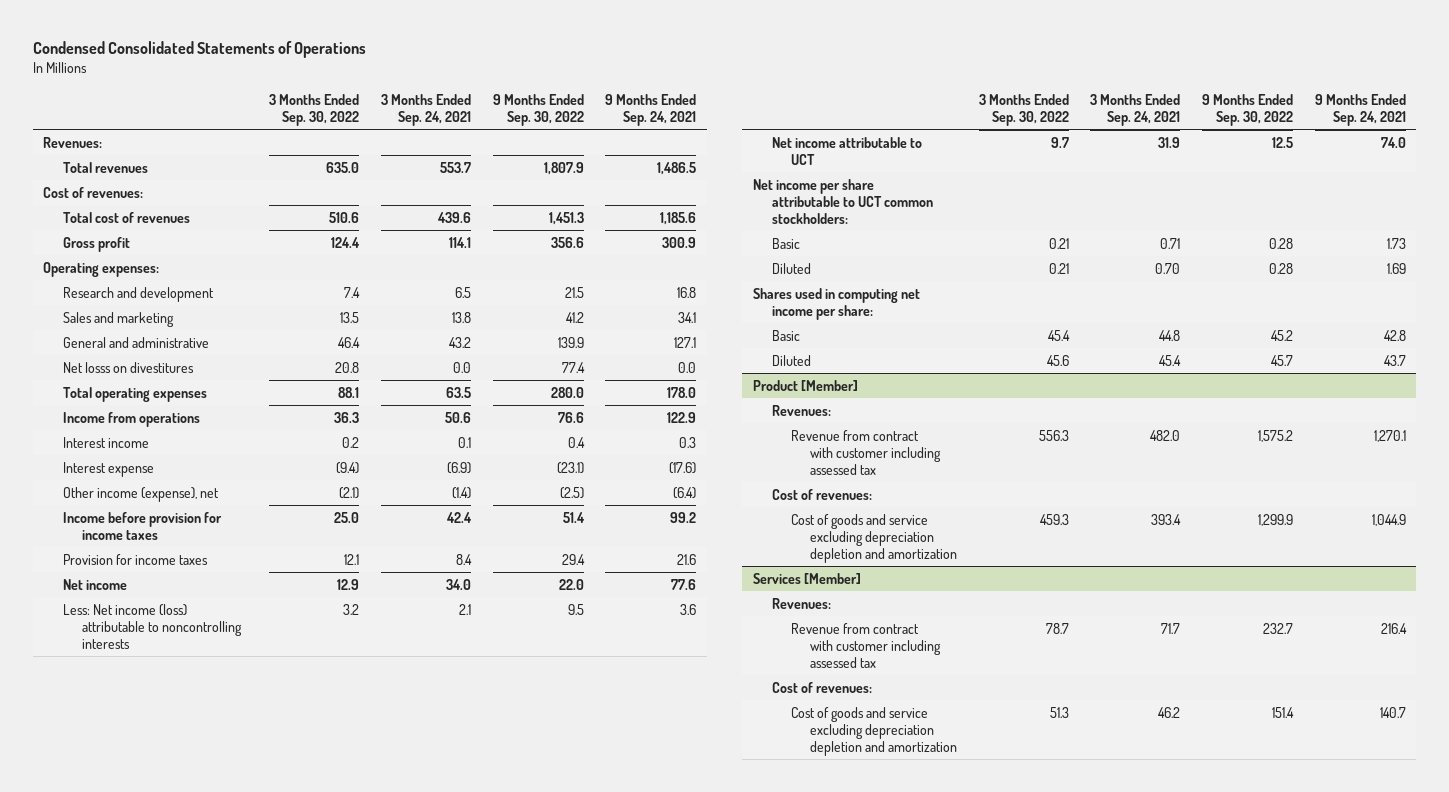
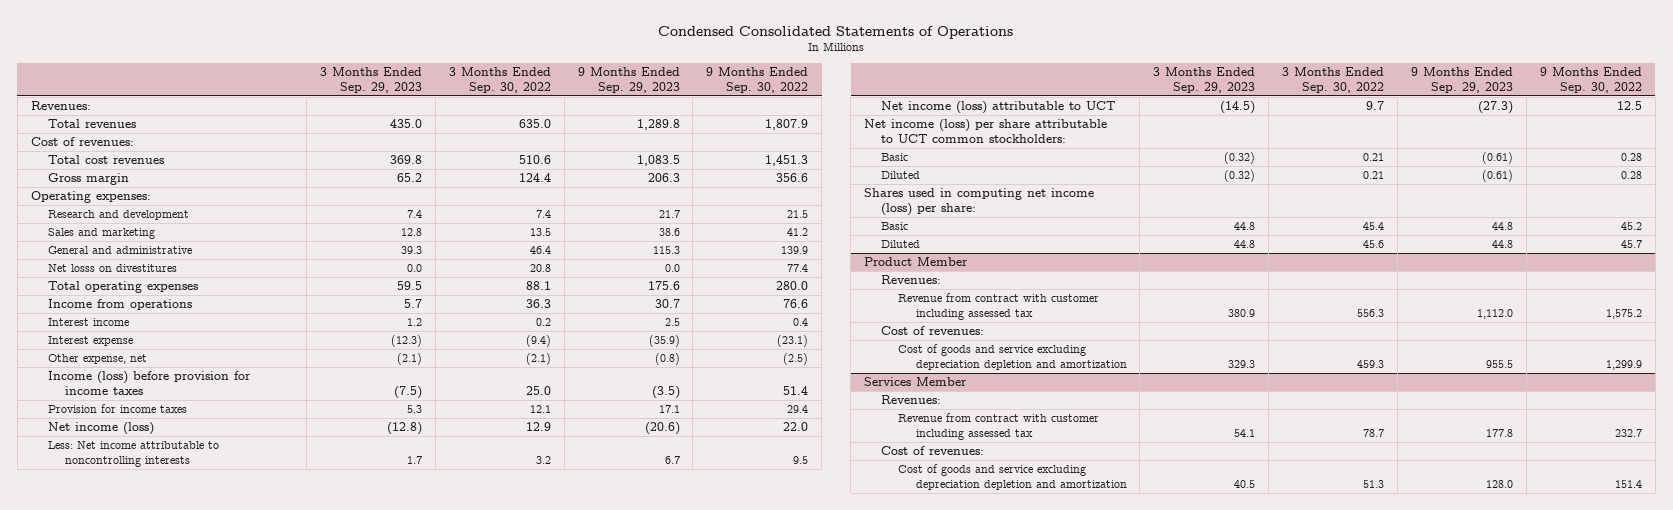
[381,93,472,126] 3 Months Ended Sep. 24, 2021 -> none
[605,93,697,126] 9 Months Ended Sep. 24, 2021 -> none
none -> [319,66,422,93] 3 Months Ended Sep. 29, 2023
none -> [577,66,680,93] 9 Months Ended Sep. 29, 2023
[62,211,190,223] Total cost of revenues -> [47,154,164,164] Total cost revenues
[62,236,130,252] Gross profit -> [47,172,129,185] Gross margin
[62,486,219,502] Other income (expense), net -> [47,353,147,364] Other expense, net
[62,511,222,540] Income before provision for income taxes -> [47,370,251,395] Income (loss) before provision for income taxes
[62,578,127,590] Net income -> [47,421,154,435] Net income (loss)
[62,603,242,649] Less: Net income (loss) attributable to noncontrolling interests -> [47,440,219,467] Less: Net income attributable to noncontrolling interests
[771,136,922,165] Net income attributable to UCT -> [881,100,1116,114] Net income (loss) attributable to UCT
[752,178,933,224] Net income per share attributable to UCT common stockholders: -> [864,118,1108,143] Net income (loss) per share attributable to UCT common stockholders:
[752,287,920,320] Shares used in computing net income per share: -> [864,187,1095,216] Shares used in computing net income (loss) per share:
[752,379,858,391] Product [Member] -> [864,256,969,266] Product Member
[752,572,861,584] Services [Member] -> [864,376,968,386] Services Member

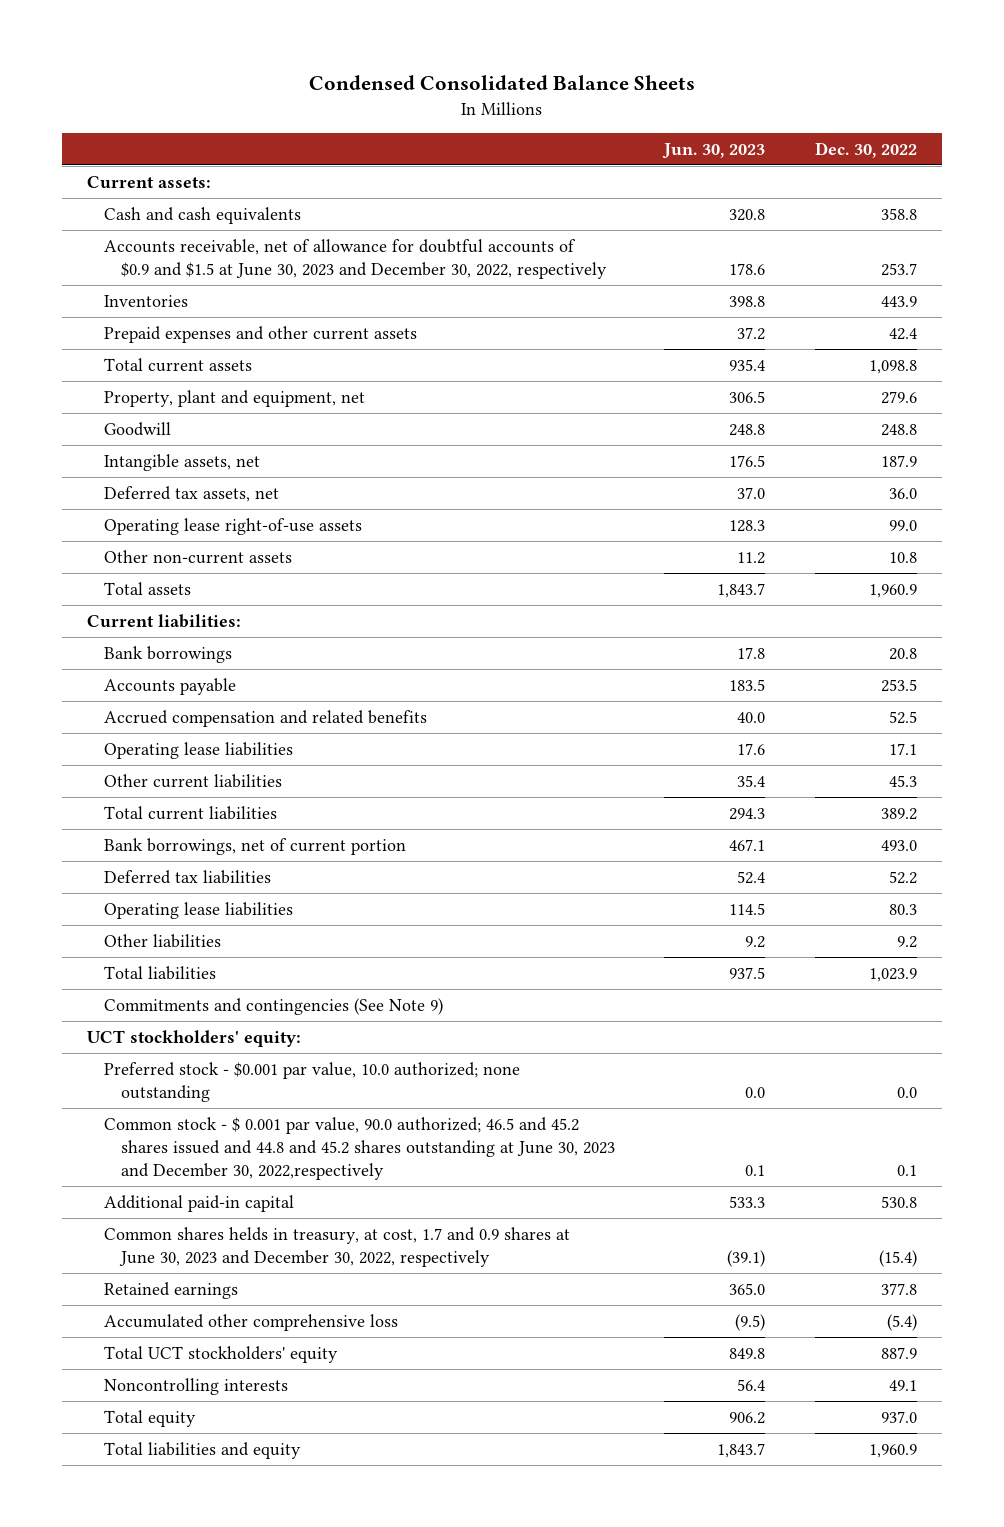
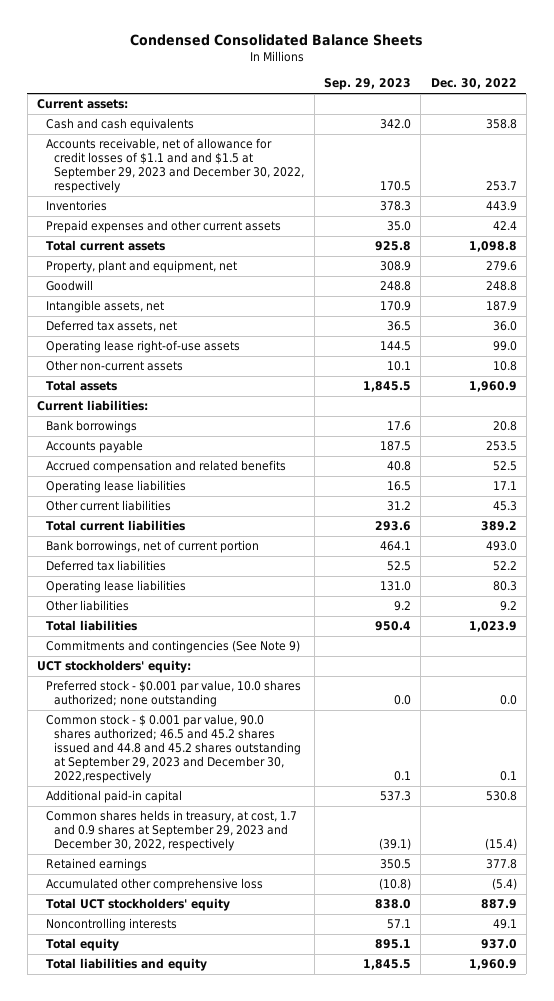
[662,142,766,159] Jun. 30, 2023 -> none
none -> [323,78,411,91] Sep. 29, 2023
[103,238,607,280] Accounts receivable, net of allowance for doubtful accounts of $0.9 and $1.5 at June 30, 2023 and December 30, 2022, respectively -> [45,138,305,194] Accounts receivable, net of allowance for credit losses of $1.1 and and $1.5 at September 29, 2023 and December 30, 2022, respectively
[103,1061,520,1103] Preferred stock - $0.001 par value, 10.0 authorized; none outstanding -> [45,680,301,708] Preferred stock - $0.001 par value, 10.0 shares authorized; none outstanding
[103,1116,615,1181] Common stock - $ 0.001 par value, 90.0 authorized; 46.5 and 45.2 shares issued and 44.8 and 45.2 shares outstanding at June 30, 2023 and December 30, 2022,respectively -> [45,714,302,783] Common stock - $ 0.001 par value, 90.0 shares authorized; 46.5 and 45.2 shares issued and 44.8 and 45.2 shares outstanding at September 29, 2023 and December 30, 2022,respectively
[103,1226,570,1268] Common shares helds in treasury, at cost, 1.7 and 0.9 shares at June 30, 2023 and December 30, 2022, respectively -> [45,810,297,852] Common shares helds in treasury, at cost, 1.7 and 0.9 shares at September 29, 2023 and December 30, 2022, respectively

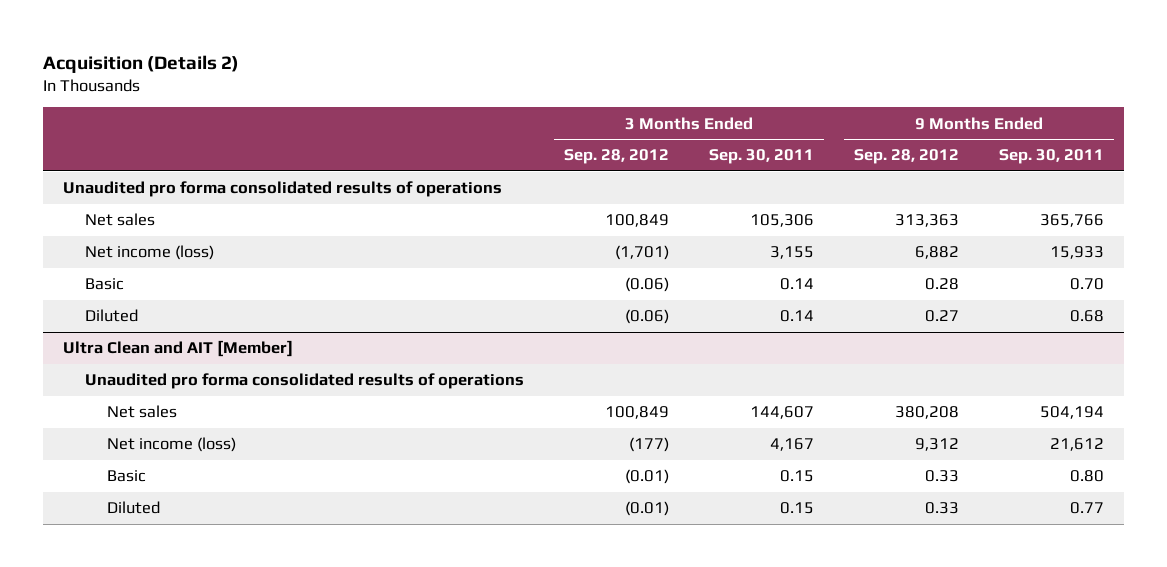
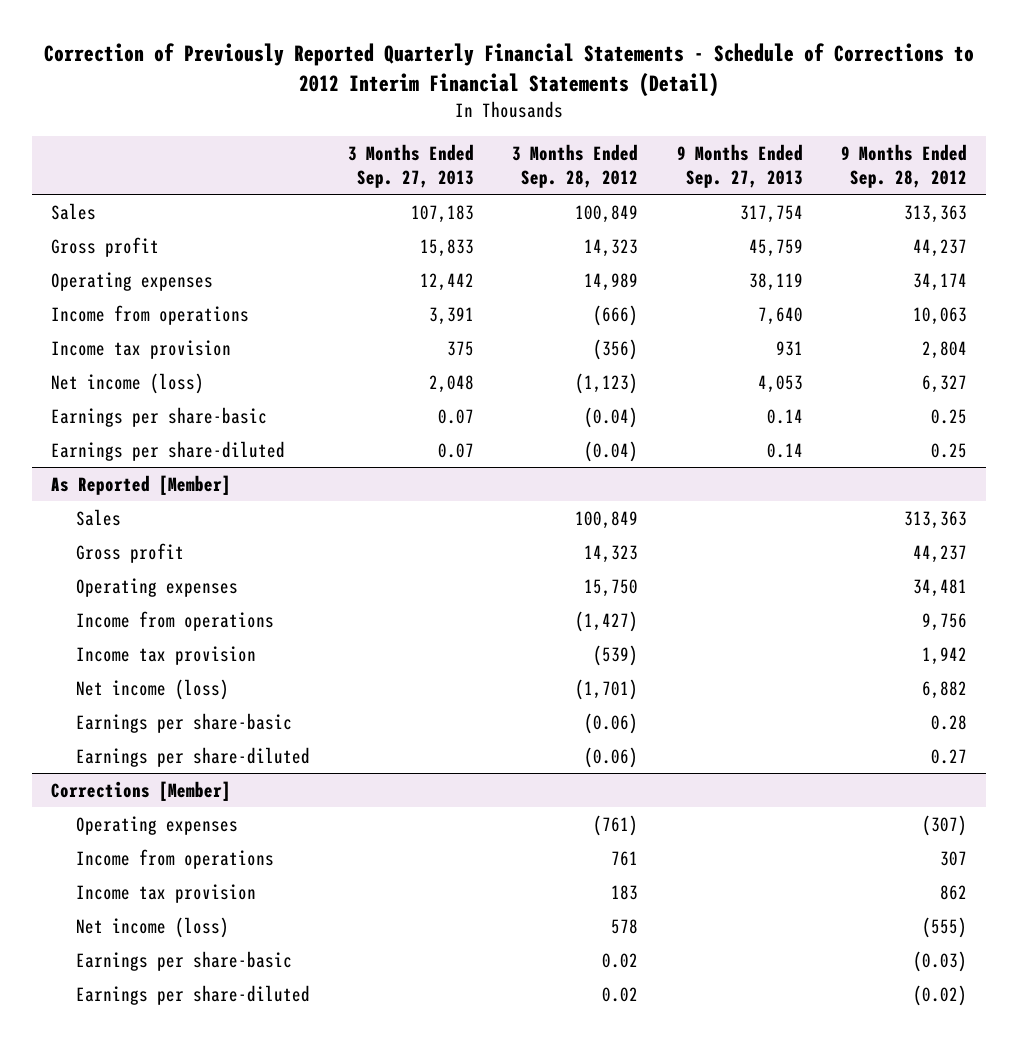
[43,54,240,73] Acquisition (Details 2) -> [43,43,974,98] Correction of Previously Reported Quarterly Financial Statements - Schedule of Corrections to 2012 Interim Financial Statements (Detail)
[709,149,815,165] Sep. 30, 2011 -> none
[998,149,1104,165] Sep. 30, 2011 -> none
none -> [348,143,475,189] 3 Months Ended Sep. 27, 2013
none -> [676,143,803,189] 9 Months Ended Sep. 27, 2013
[63,181,503,198] Unaudited pro forma consolidated results of operations -> none
[85,213,156,227] Net sales -> [50,202,96,220] Sales
none -> [50,236,159,257] Gross profit
none -> [50,271,213,291] Operating expenses
none -> [50,304,249,325] Income from operations
none -> [50,339,231,359] Income tax provision
none -> [50,372,204,394] Net income (loss)
none -> [50,406,267,427] Earnings per share-basic
none -> [50,440,285,461] Earnings per share-diluted
none -> [50,474,231,495] As Reported [Member]
none -> [76,508,122,526] Sales
none -> [76,542,185,563] Gross profit
none -> [76,577,239,597] Operating expenses
none -> [76,610,275,631] Income from operations
none -> [76,645,257,665] Income tax provision
[63,340,294,358] Ultra Clean and AIT [Member] -> none
[85,373,525,390] Unaudited pro forma consolidated results of operations -> none
[107,405,178,419] Net sales -> none
[85,278,125,291] Basic -> [76,712,293,733] Earnings per share-basic
[85,309,139,323] Diluted -> [76,746,311,767] Earnings per share-diluted
none -> [50,780,231,801] Corrections [Member]
none -> [76,815,239,835] Operating expenses
none -> [76,848,275,869] Income from operations
none -> [76,883,257,903] Income tax provision
[629,437,670,453] (177) -> [611,918,639,934] 578
[914,438,959,452] 9,312 -> [921,916,967,938] (555)
[107,470,147,483] Basic -> [76,950,293,971] Earnings per share-basic
[625,469,670,485] (0.01) -> [602,952,639,968] 0.02
[924,470,959,483] 0.33 -> [912,950,967,972] (0.03)
[107,501,161,515] Diluted -> [76,984,311,1005] Earnings per share-diluted
[625,501,670,517] (0.01) -> [602,986,639,1002] 0.02
[924,502,959,515] 0.33 -> [912,984,967,1006] (0.02)

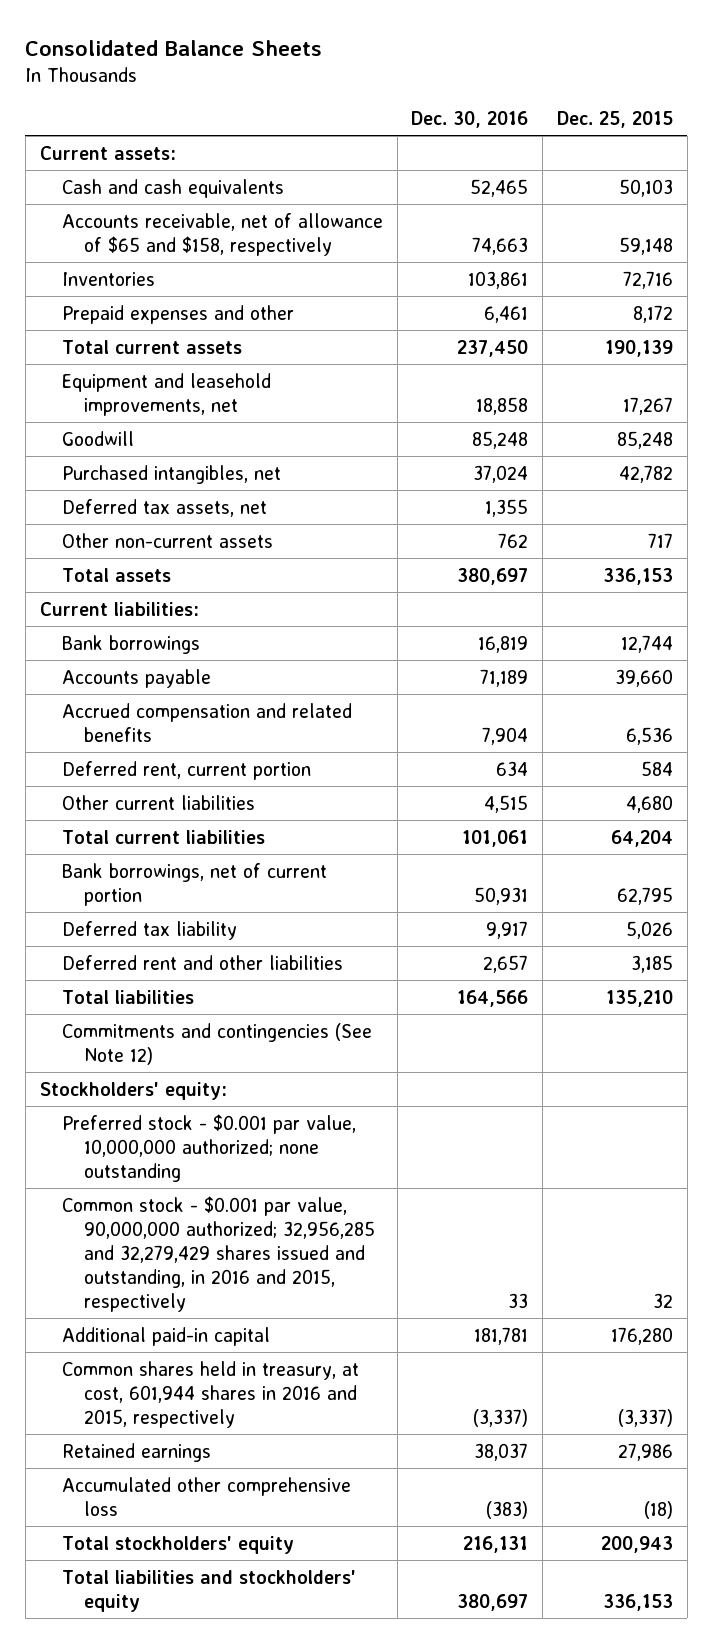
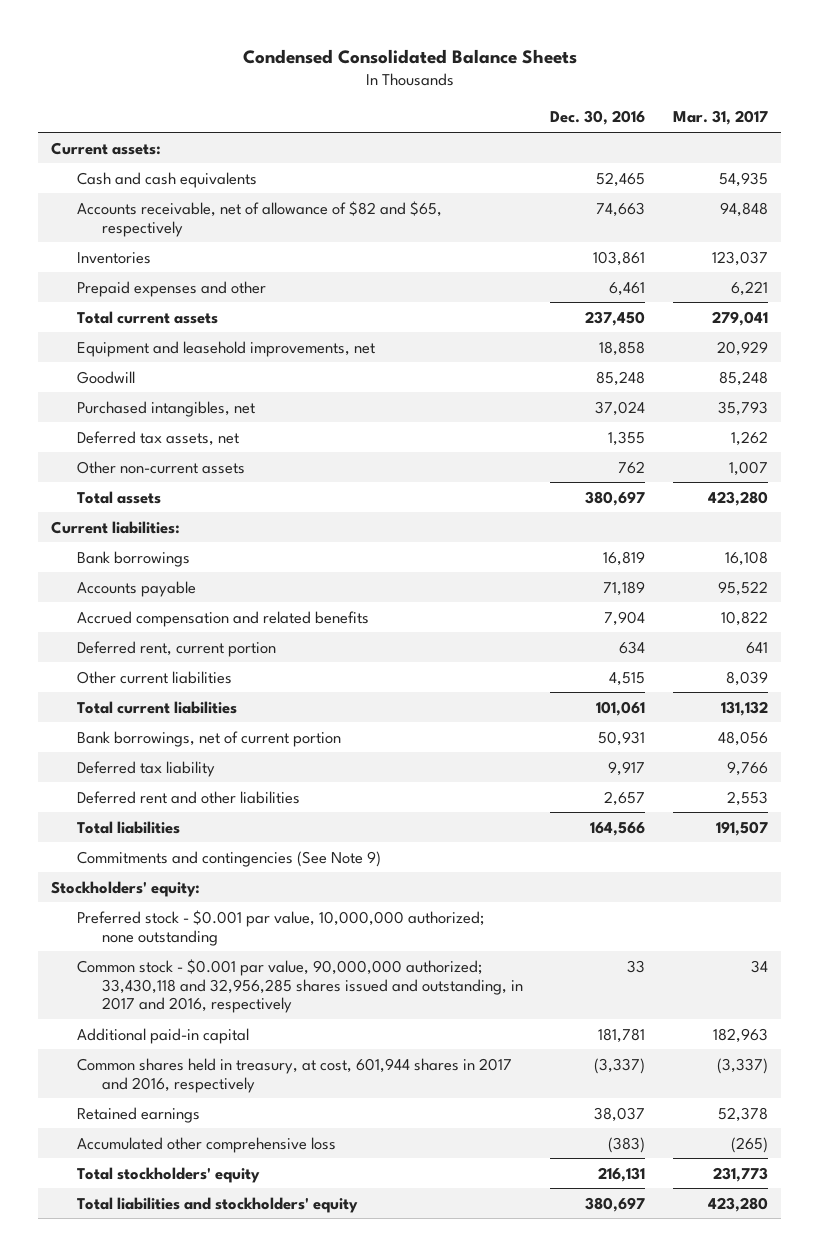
[25,39,323,56] Consolidated Balance Sheets -> [242,49,577,65] Condensed Consolidated Balance Sheets
[556,111,673,129] Dec. 25, 2015 -> none
none -> [672,110,768,126] Mar. 31, 2017
[61,212,383,256] Accounts receivable, net of allowance of $65 and $158, respectively -> [76,200,442,237] Accounts receivable, net of allowance of $82 and $65, respectively
[61,1022,372,1065] Commitments and contingencies (See Note 12) -> [76,850,381,867] Commitments and contingencies (See Note 9)
[61,1195,376,1312] Common stock - $0.001 par value, 90,000,000 authorized; 32,956,285 and 32,279,429 shares issued and outstanding, in 2016 and 2015, respectively -> [76,958,523,1014] Common stock - $0.001 par value, 90,000,000 authorized; 33,430,118 and 32,956,285 shares issued and outstanding, in 2017 and 2016, respectively
[61,1360,359,1428] Common shares held in treasury, at cost, 601,944 shares in 2016 and 2015, respectively -> [76,1057,512,1093] Common shares held in treasury, at cost, 601,944 shares in 2017 and 2016, respectively

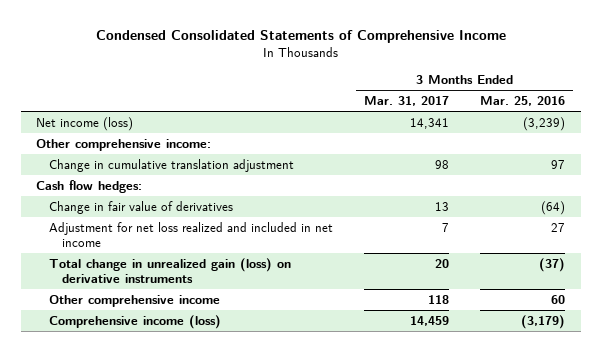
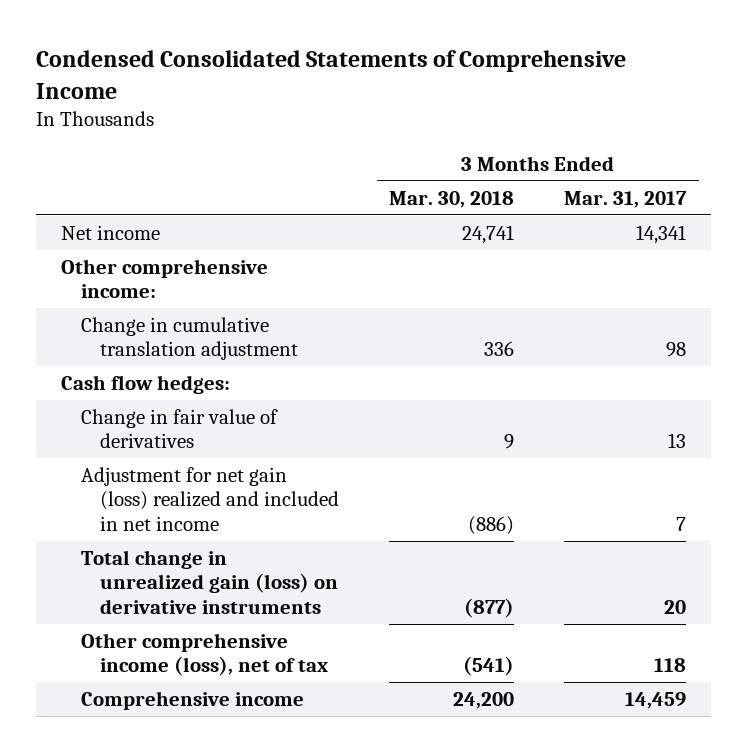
[480,95,566,106] Mar. 25, 2016 -> none
none -> [389,190,515,208] Mar. 30, 2018
[36,116,134,131] Net income (loss) -> [60,224,160,240] Net income
[48,221,333,248] Adjustment for net loss realized and included in net income -> [80,466,340,531] Adjustment for net gain (loss) realized and included in net income
[48,294,220,307] Other comprehensive income -> [80,632,329,677] Other comprehensive income (loss), net of tax
[48,314,221,329] Comprehensive income (loss) -> [80,690,304,710] Comprehensive income

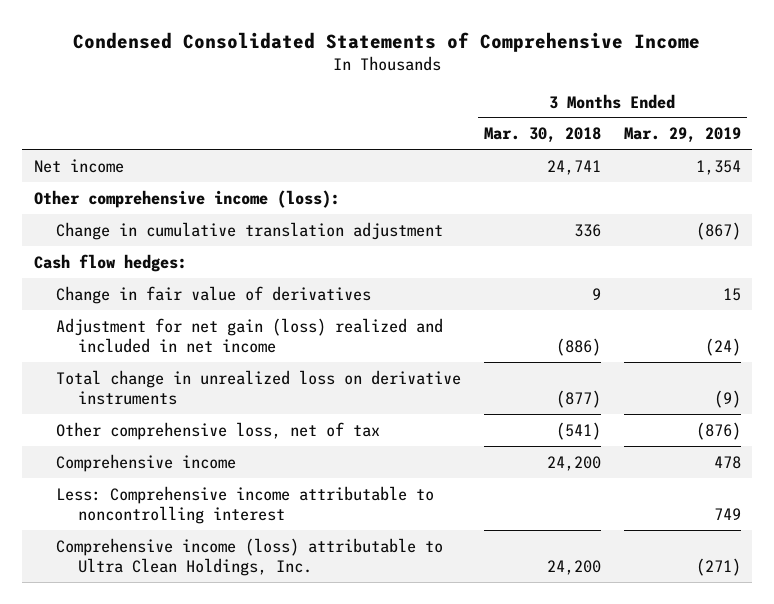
[564,190,688,208] Mar. 31, 2017 -> none
none -> [623,127,741,144] Mar. 29, 2019
[60,258,268,299] Other comprehensive income: -> [33,189,340,208] Other comprehensive income (loss):
[80,549,339,614] Total change in unrealized gain (loss) on derivative instruments -> [56,369,462,405] Total change in unrealized loss on derivative instruments
[80,632,329,677] Other comprehensive income (loss), net of tax -> [56,421,381,440] Other comprehensive loss, net of tax
none -> [56,485,435,524] Less: Comprehensive income attributable to noncontrolling interest
none -> [56,537,444,576] Comprehensive income (loss) attributable to Ultra Clean Holdings, Inc.

